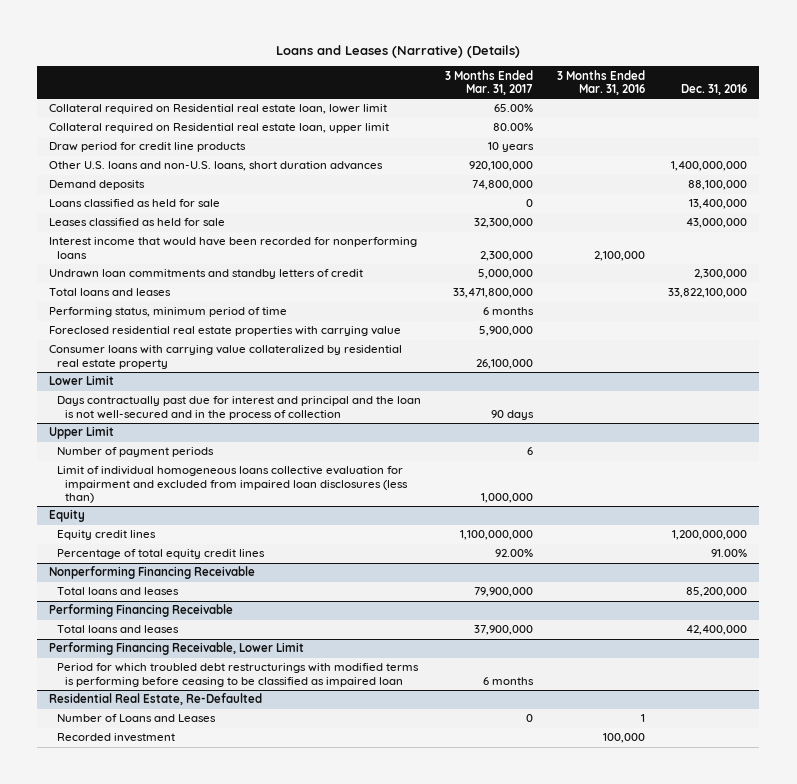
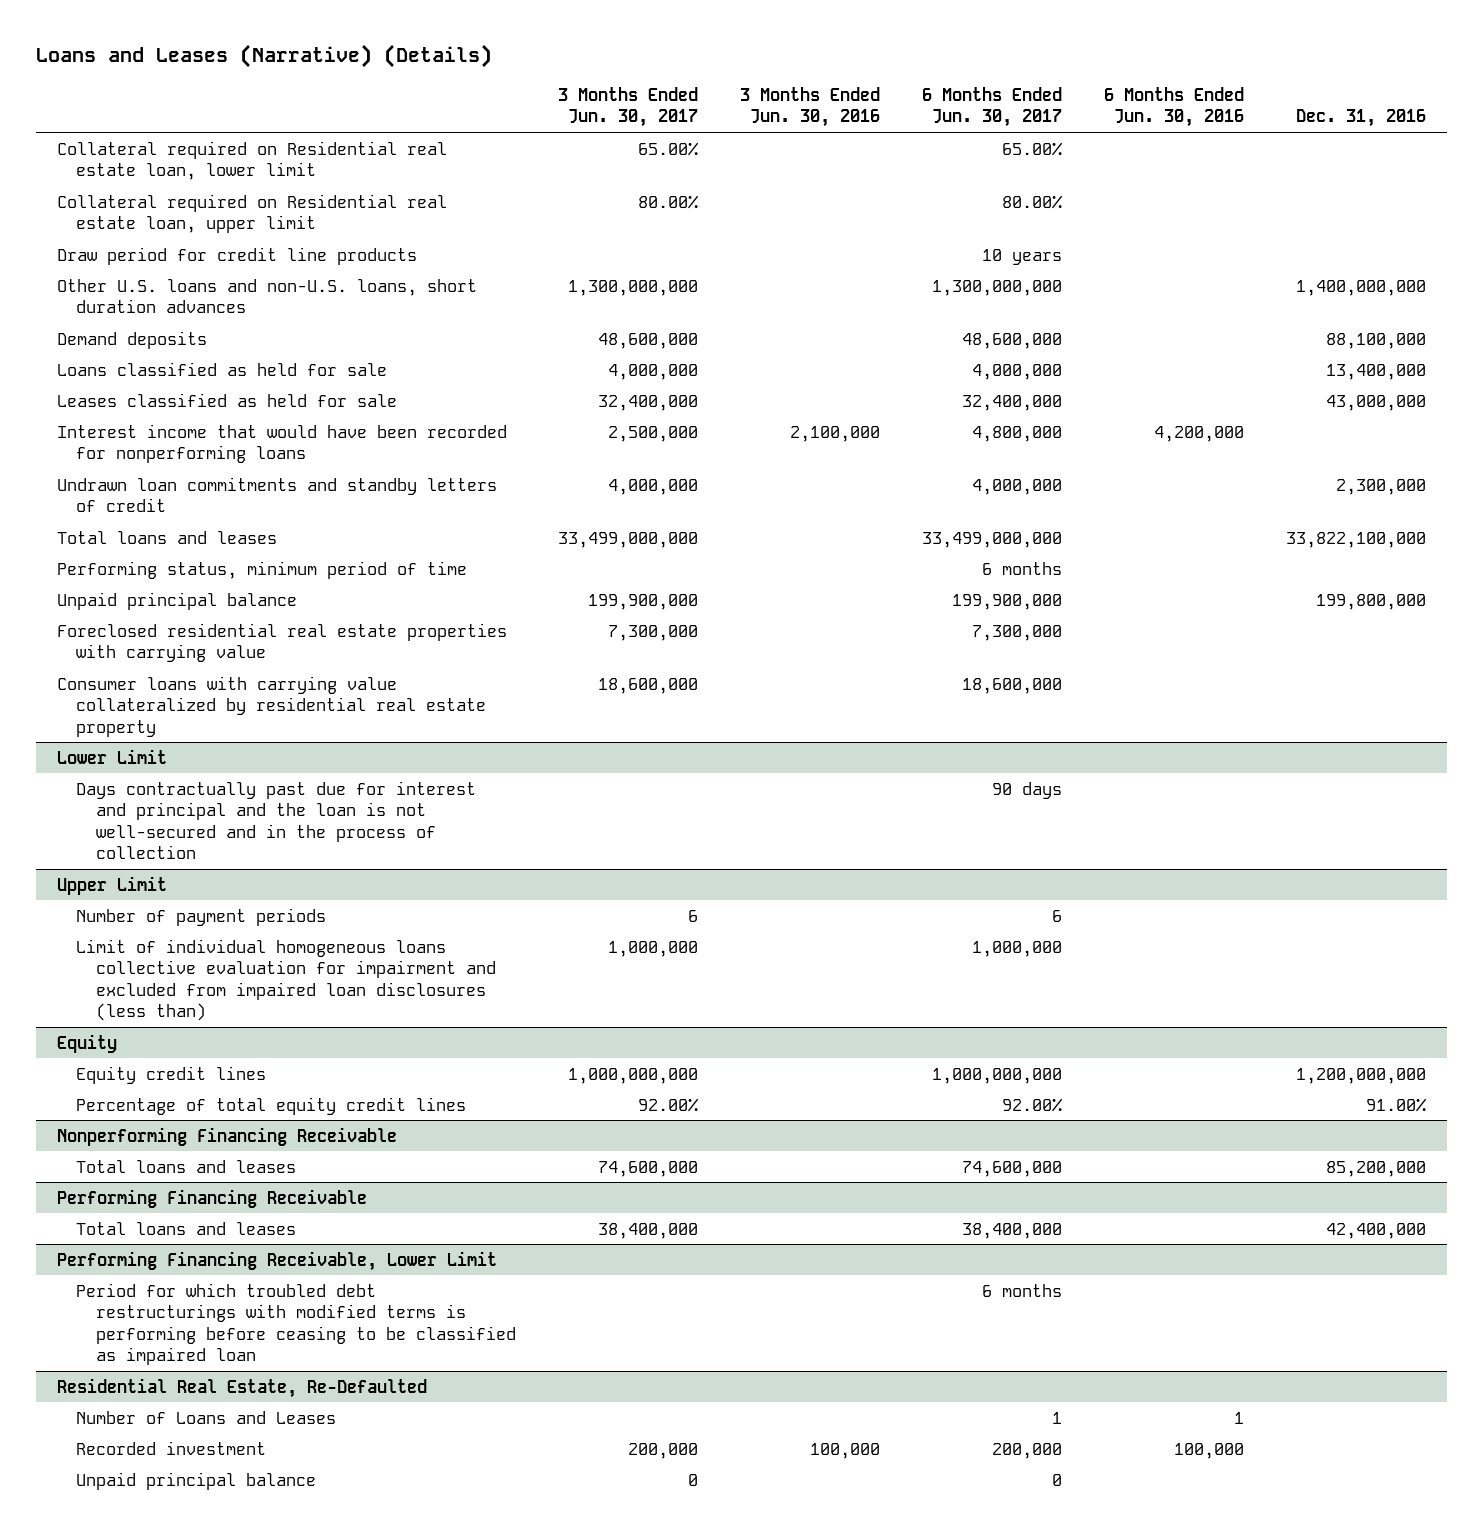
[445,69,534,95] 3 Months Ended Mar. 31, 2017 -> none
[556,69,645,95] 3 Months Ended Mar. 31, 2016 -> none
none -> [557,86,698,128] 3 Months Ended Jun. 30, 2017
none -> [740,86,881,128] 3 Months Ended Jun. 30, 2016
none -> [922,86,1063,128] 6 Months Ended Jun. 30, 2017
none -> [1104,86,1245,128] 6 Months Ended Jun. 30, 2016
none -> [56,591,297,610] Unpaid principal balance
none -> [76,1471,317,1490] Unpaid principal balance

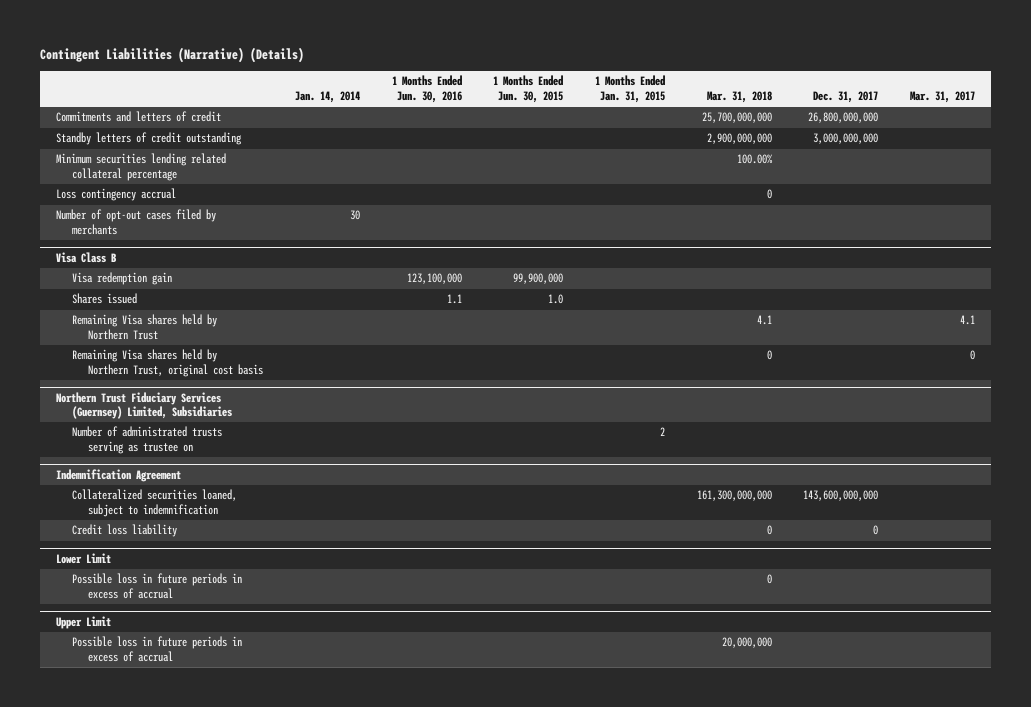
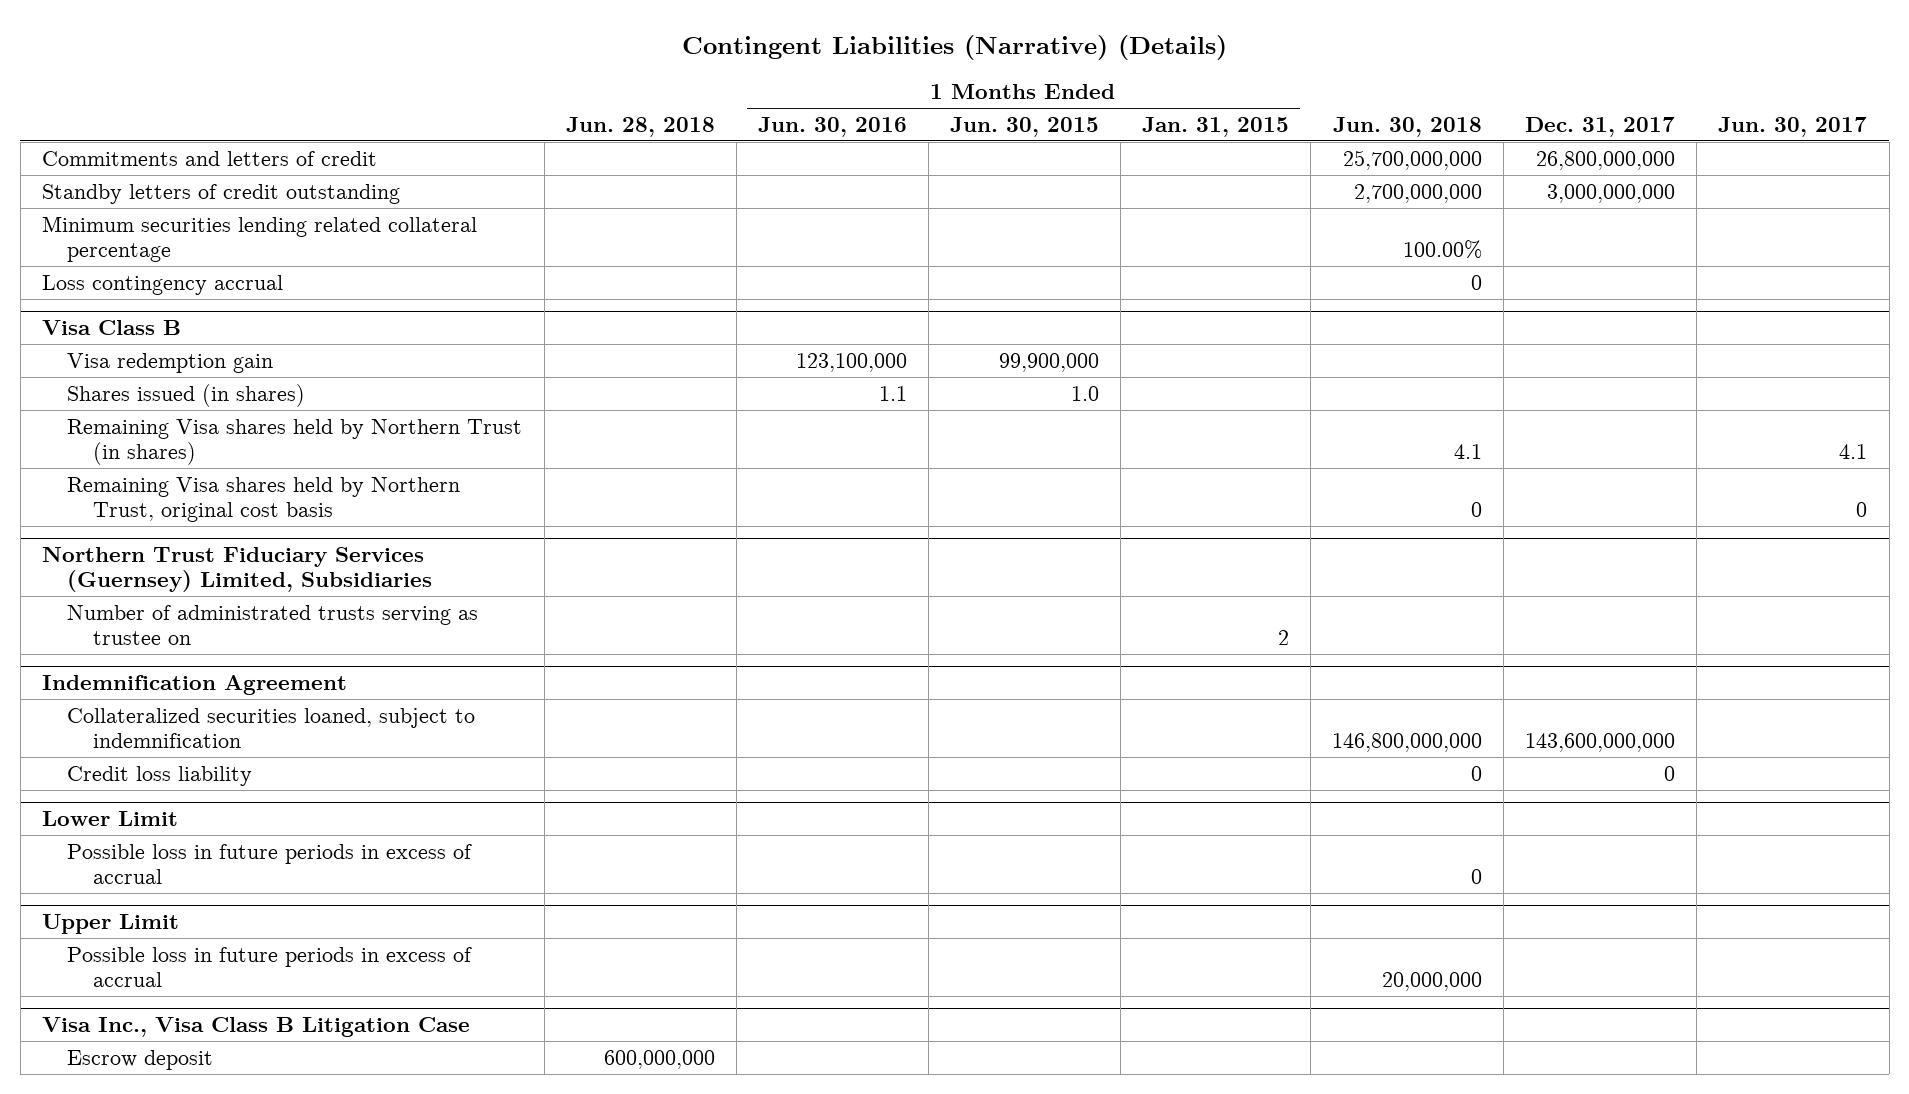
[294,90,360,103] Jan. 14, 2014 -> none
[706,90,772,103] Mar. 31, 2018 -> none
[910,90,976,103] Mar. 31, 2017 -> none
none -> [565,116,715,137] Jun. 28, 2018
none -> [1333,116,1483,137] Jun. 30, 2018
none -> [1718,116,1868,137] Jun. 30, 2017
[56,209,217,236] Number of opt-out cases filed by merchants -> none
[72,293,138,305] Shares issued -> [67,383,306,407] Shares issued (in shares)
[72,314,218,341] Remaining Visa shares held by Northern Trust -> [67,418,523,465] Remaining Visa shares held by Northern Trust (in shares)
none -> [41,1017,470,1038] Visa Inc., Visa Class B Litigation Case
none -> [67,1049,214,1070] Escrow deposit

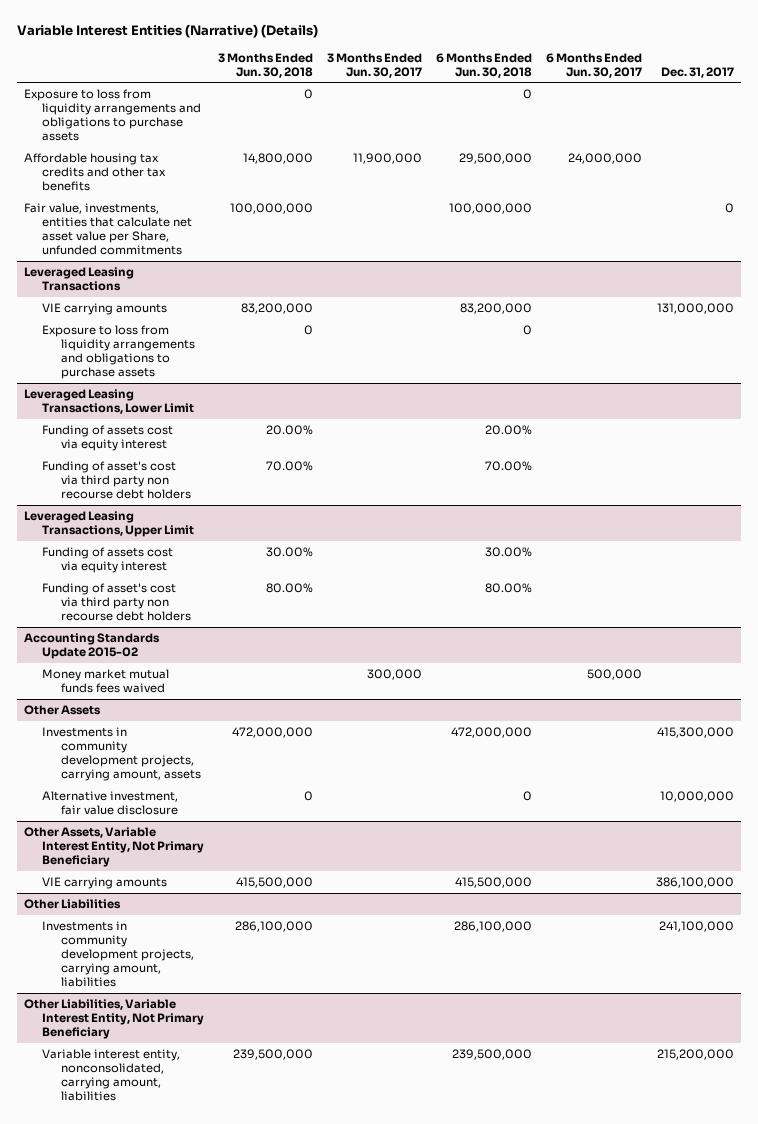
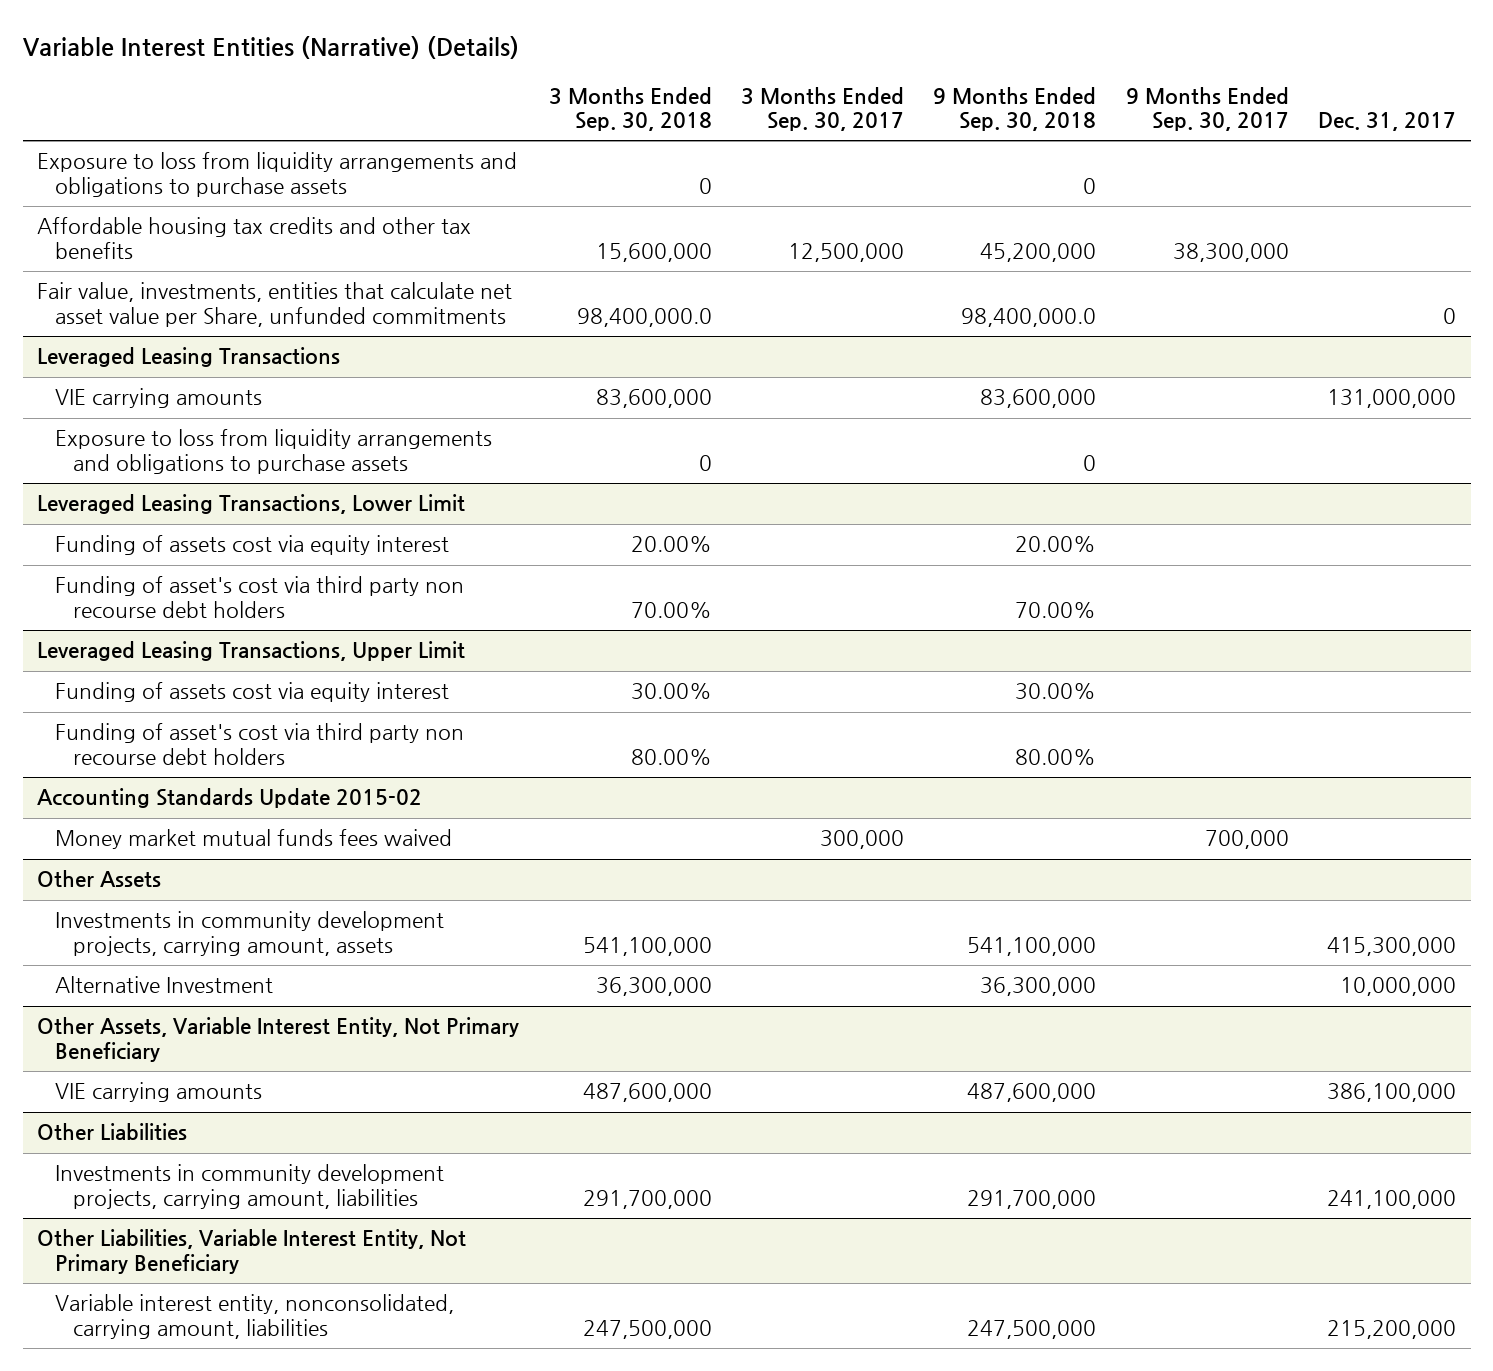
[218,52,314,78] 3 Months Ended Jun. 30, 2018 -> none
[327,52,423,78] 3 Months Ended Jun. 30, 2017 -> none
[436,52,533,78] 6 Months Ended Jun. 30, 2018 -> none
[545,52,642,78] 6 Months Ended Jun. 30, 2017 -> none
none -> [548,86,712,132] 3 Months Ended Sep. 30, 2018
none -> [740,86,904,132] 3 Months Ended Sep. 30, 2017
none -> [933,86,1097,132] 9 Months Ended Sep. 30, 2018
none -> [1125,86,1289,132] 9 Months Ended Sep. 30, 2017
[42,791,179,816] Alternative investment, fair value disclosure -> none
none -> [55,976,274,994] Alternative Investment

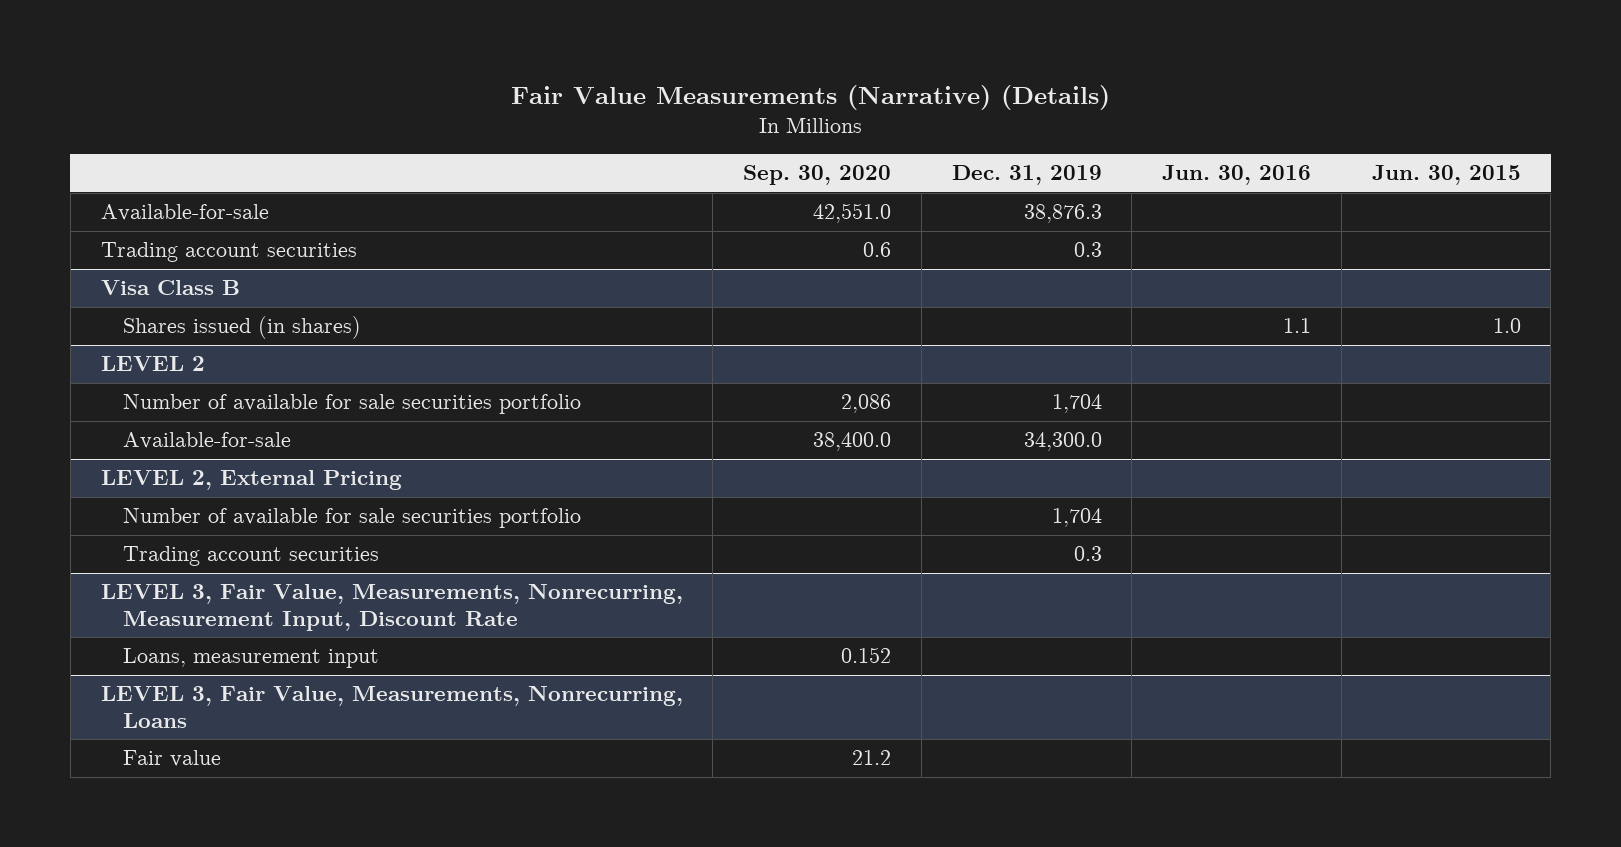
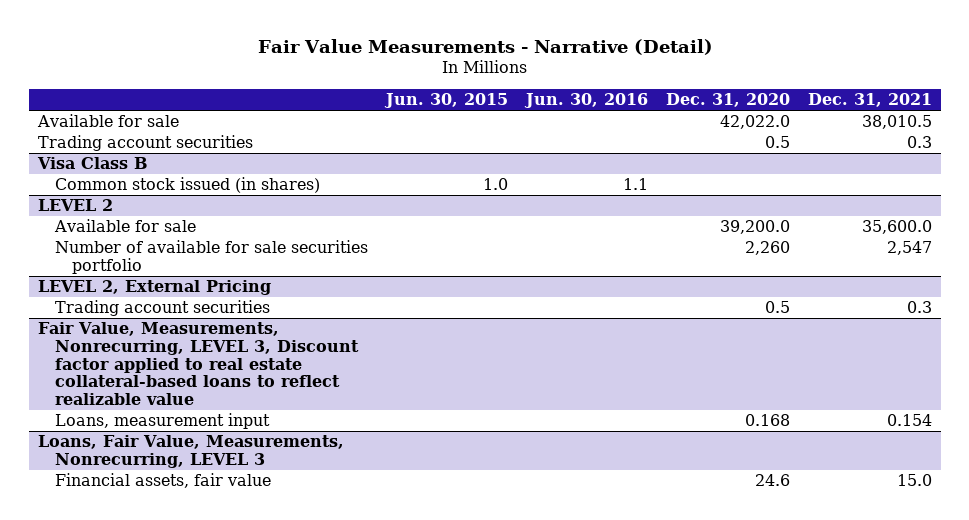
[510,84,1110,110] Fair Value Measurements (Narrative) (Details) -> [257,38,713,55] Fair Value Measurements - Narrative (Detail)
[743,165,892,186] Sep. 30, 2020 -> none
[951,165,1102,186] Dec. 31, 2019 -> none
none -> [665,92,790,107] Dec. 31, 2020
none -> [807,92,932,107] Dec. 31, 2021
[100,204,269,222] Available-for-sale -> [36,114,179,128] Available for sale
[122,316,361,340] Shares issued (in shares) -> [54,177,320,194] Common stock issued (in shares)
none -> [53,219,196,233] Available for sale
[122,432,291,450] Available-for-sale -> none
[122,508,581,529] Number of available for sale securities portfolio -> none
[100,584,683,631] LEVEL 3, Fair Value, Measurements, Nonrecurring, Measurement Input, Discount Rate -> none
[122,648,379,669] Loans, measurement input -> none
none -> [37,322,359,406] Fair Value, Measurements, Nonrecurring, LEVEL 3, Discount factor applied to real estate collateral-based loans to reflect realizable value
none -> [54,413,270,430] Loans, measurement input
[100,686,683,728] LEVEL 3, Fair Value, Measurements, Nonrecurring, Loans -> [37,435,344,469] Loans, Fair Value, Measurements, Nonrecurring, LEVEL 3
[122,750,221,768] Fair value -> [54,473,271,489] Financial assets, fair value

